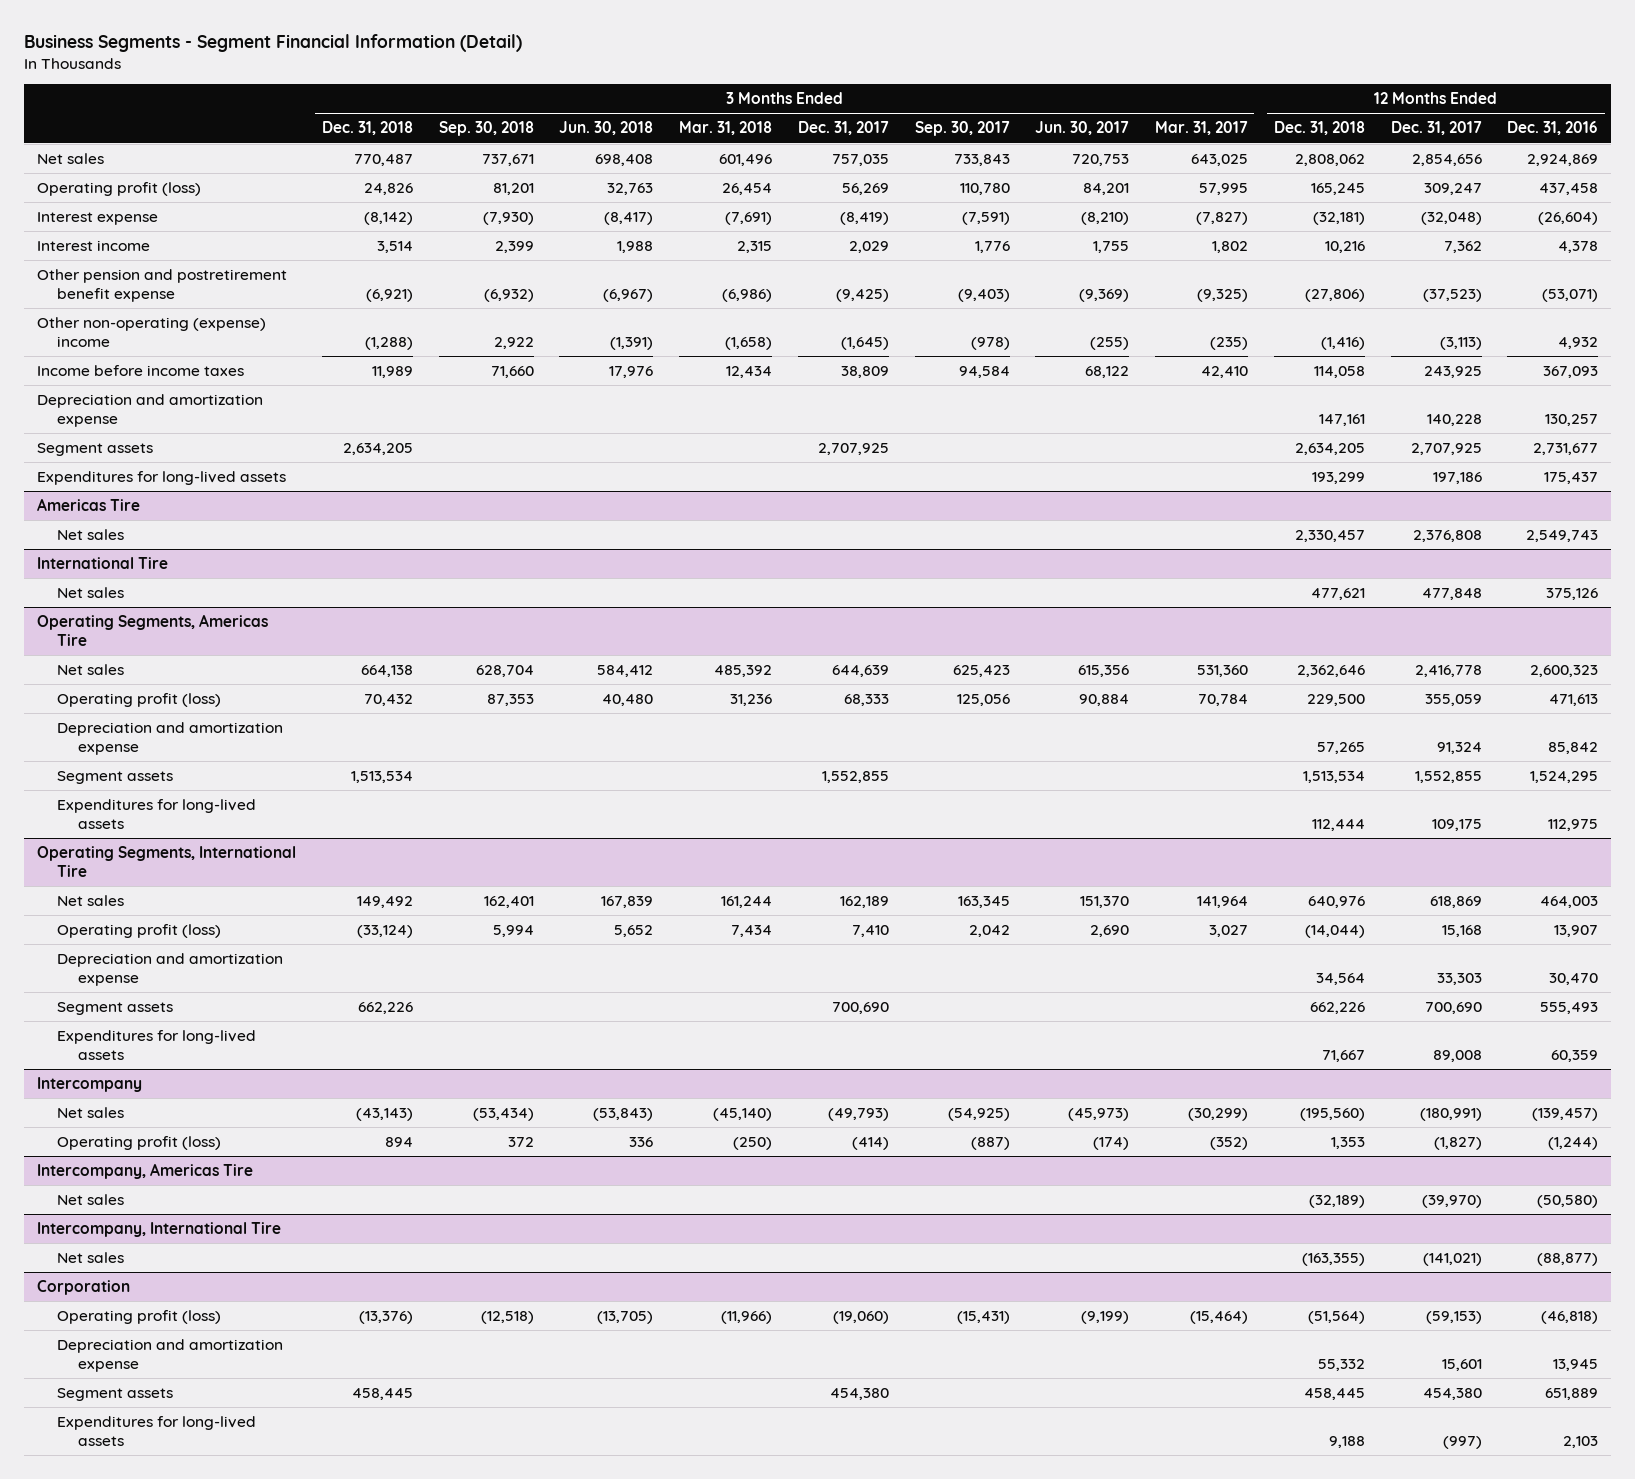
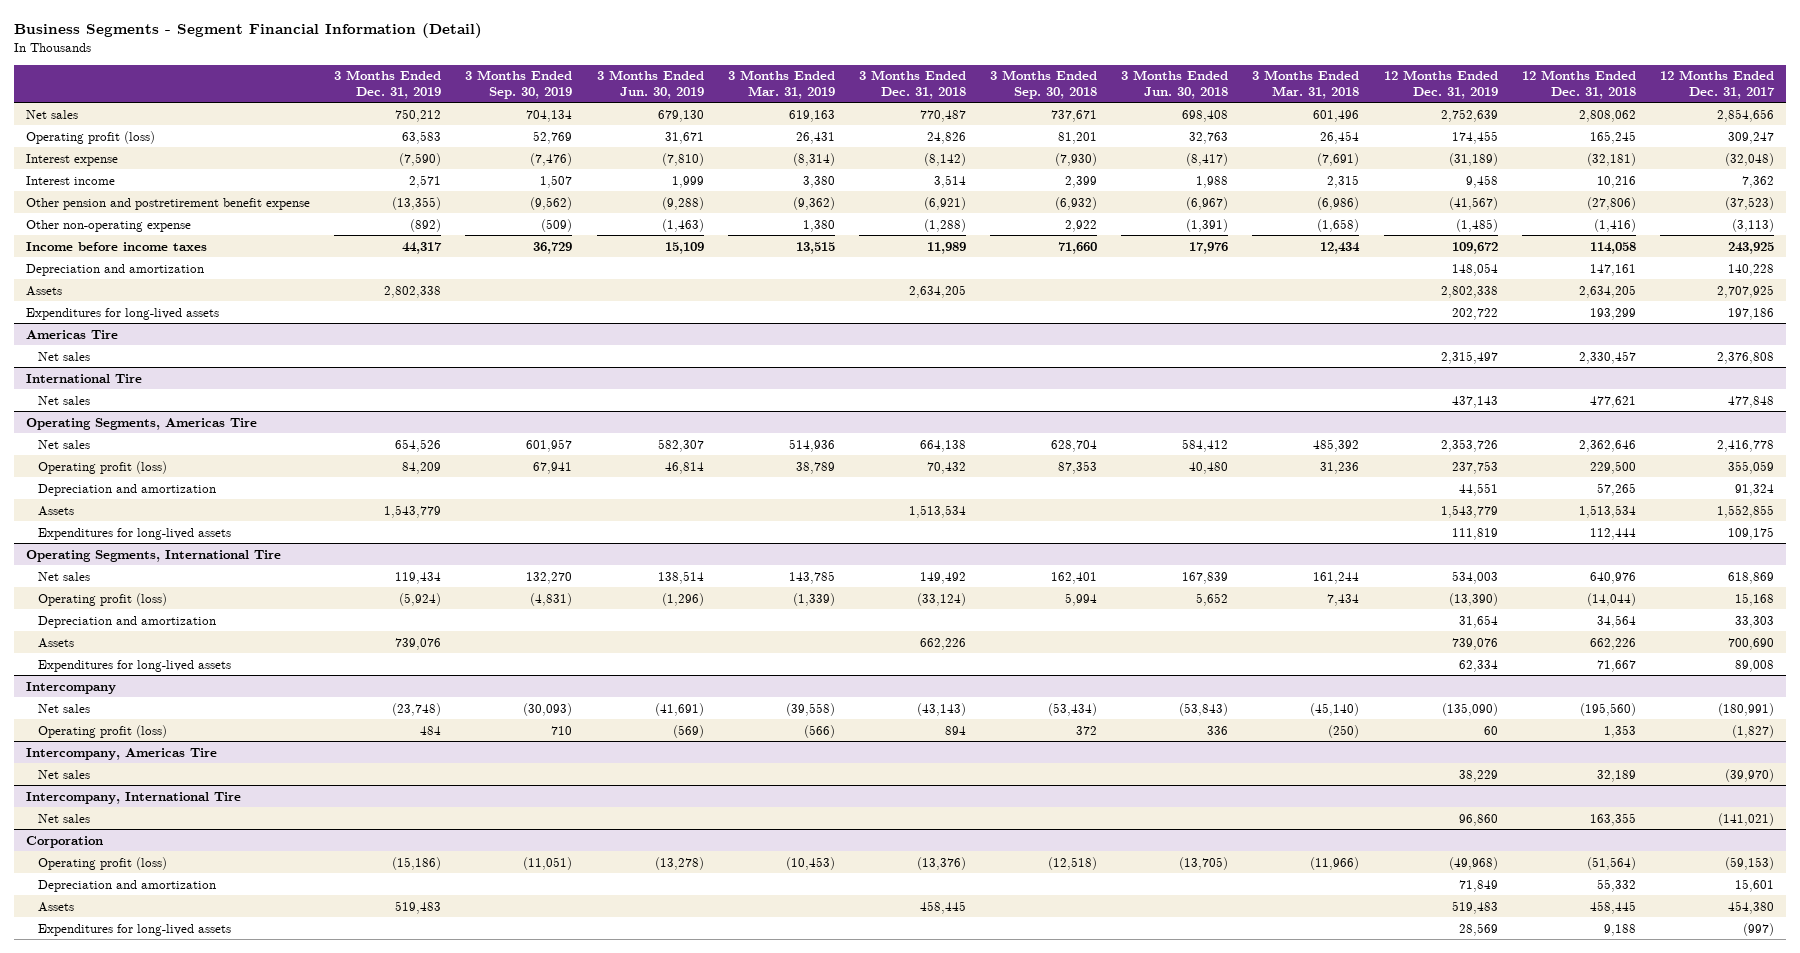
[797,121,889,136] Dec. 31, 2017 -> none
[914,121,1010,137] Sep. 30, 2017 -> none
[1035,121,1130,136] Jun. 30, 2017 -> none
[1155,121,1249,136] Mar. 31, 2017 -> none
[1507,121,1599,136] Dec. 31, 2016 -> none
none -> [334,70,442,99] 3 Months Ended Dec. 31, 2019
none -> [465,70,573,99] 3 Months Ended Sep. 30, 2019
none -> [596,70,704,99] 3 Months Ended Jun. 30, 2019
none -> [727,70,835,99] 3 Months Ended Mar. 31, 2019
none -> [1383,70,1498,99] 12 Months Ended Dec. 31, 2019
[37,317,267,347] Other non-operating (expense) income -> [26,219,192,232] Other non-operating expense
[37,394,264,427] Depreciation and amortization expense -> [26,263,205,276] Depreciation and amortization
[37,443,154,457] Segment assets -> [26,285,63,296] Assets
[57,722,284,755] Depreciation and amortization expense -> [38,483,217,496] Depreciation and amortization
[57,771,174,785] Segment assets -> [38,505,75,516] Assets
[57,953,284,986] Depreciation and amortization expense -> [38,615,217,628] Depreciation and amortization
[57,1002,174,1016] Segment assets -> [38,637,75,648] Assets
[1308,1195,1365,1209] (32,189) -> [1596,769,1636,782] 32,189
[1301,1253,1365,1267] (163,355) -> [1589,812,1636,826] 163,355
[57,1339,284,1372] Depreciation and amortization expense -> [38,879,217,892] Depreciation and amortization
[57,1388,174,1402] Segment assets -> [38,901,75,912] Assets

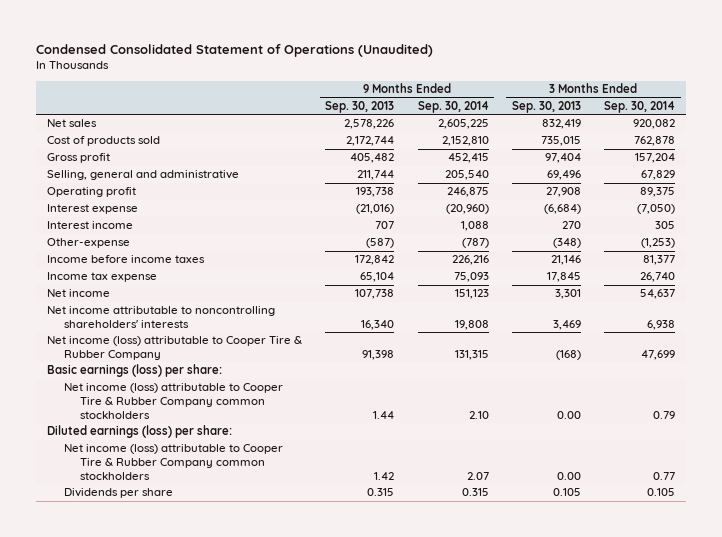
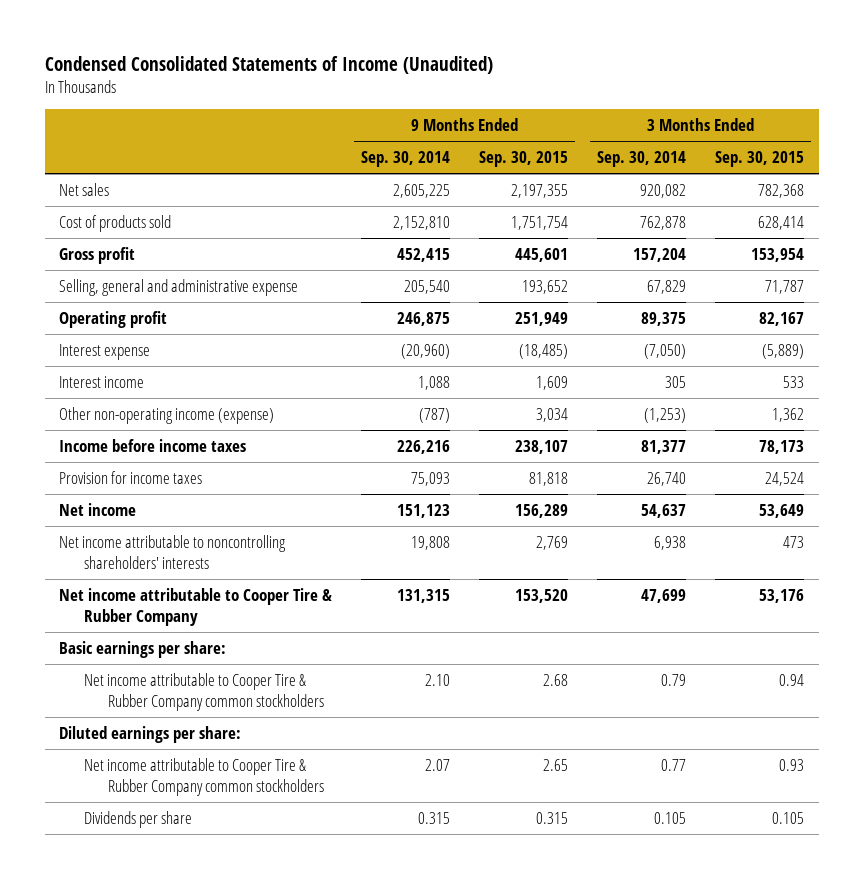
[35,43,433,57] Condensed Consolidated Statement of Operations (Unaudited) -> [44,55,493,74] Condensed Consolidated Statements of Income (Unaudited)
[325,100,395,113] Sep. 30, 2013 -> none
[511,100,581,113] Sep. 30, 2013 -> none
none -> [479,151,569,168] Sep. 30, 2015
none -> [715,151,805,168] Sep. 30, 2015
[47,170,240,181] Selling, general and administrative -> [59,278,299,296] Selling, general and administrative expense
[47,238,131,249] Other-expense -> [59,406,275,424] Other non-operating income (expense)
[47,272,158,283] Income tax expense -> [59,470,203,484] Provision for income taxes
[47,336,303,361] Net income (loss) attributable to Cooper Tire & Rubber Company -> [59,587,333,626] Net income attributable to Cooper Tire & Rubber Company
[47,364,223,378] Basic earnings (loss) per share: -> [59,640,227,658] Basic earnings per share:
[63,383,283,419] Net income (loss) attributable to Cooper Tire & Rubber Company common stockholders -> [83,672,325,711] Net income attributable to Cooper Tire & Rubber Company common stockholders
[47,425,233,439] Diluted earnings (loss) per share: -> [59,725,242,743] Diluted earnings per share:
[63,444,283,480] Net income (loss) attributable to Cooper Tire & Rubber Company common stockholders -> [83,757,325,796] Net income attributable to Cooper Tire & Rubber Company common stockholders

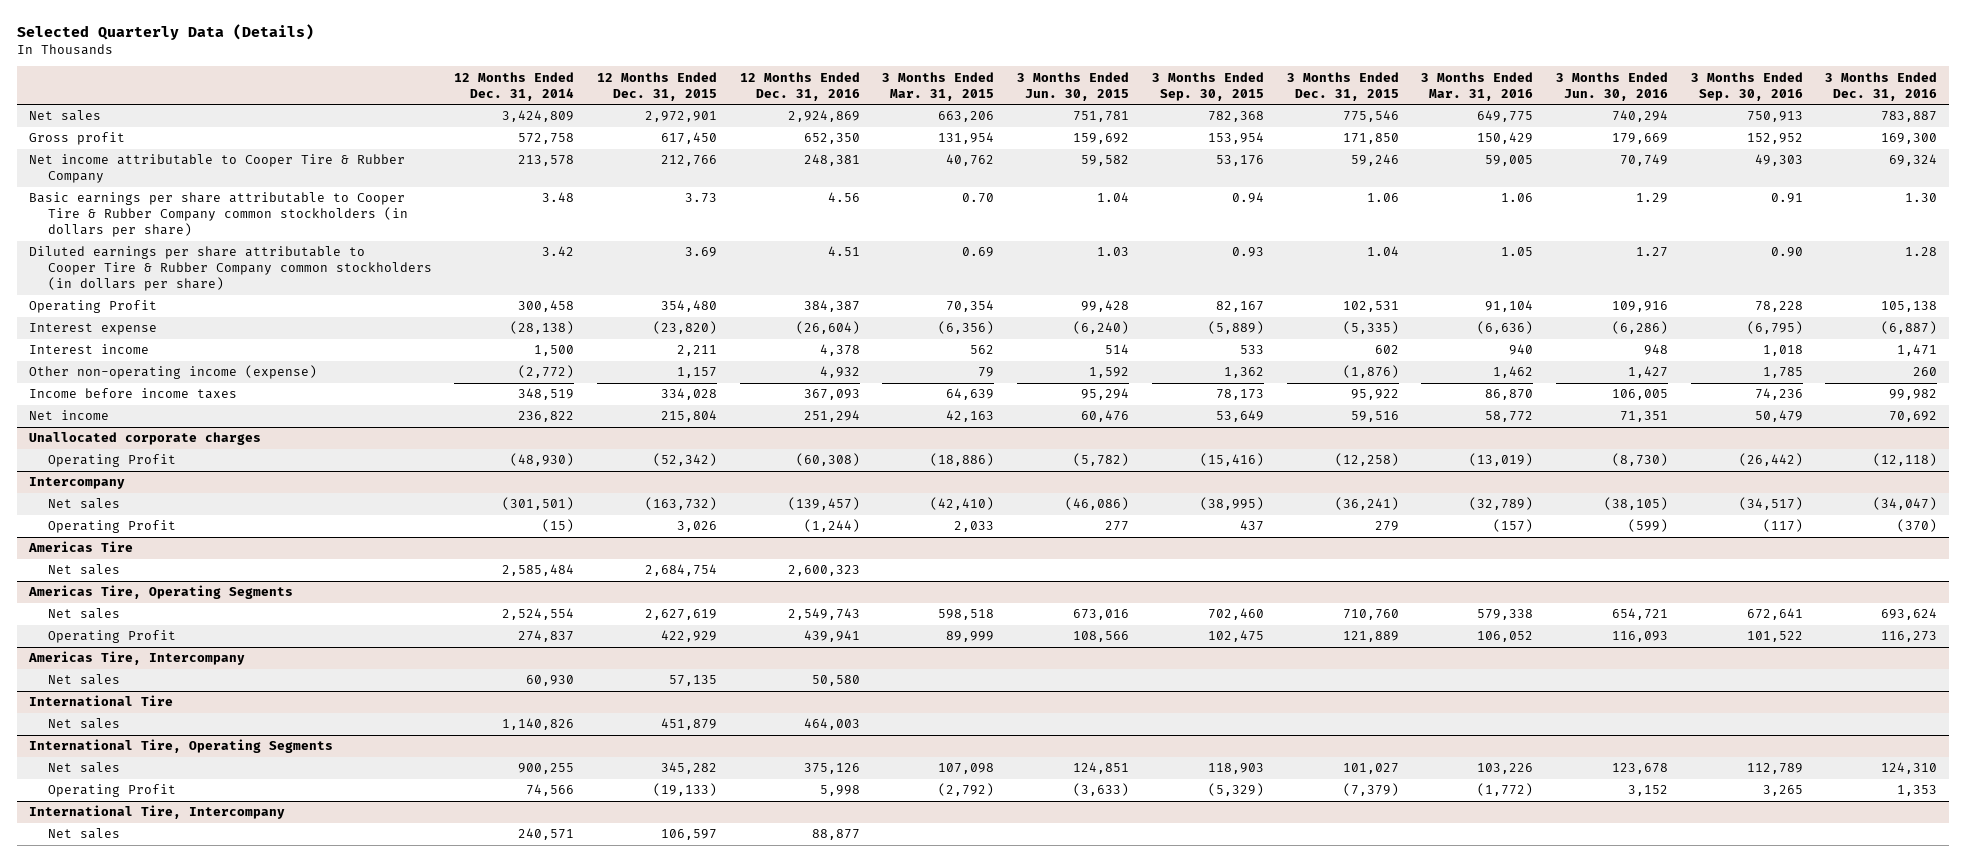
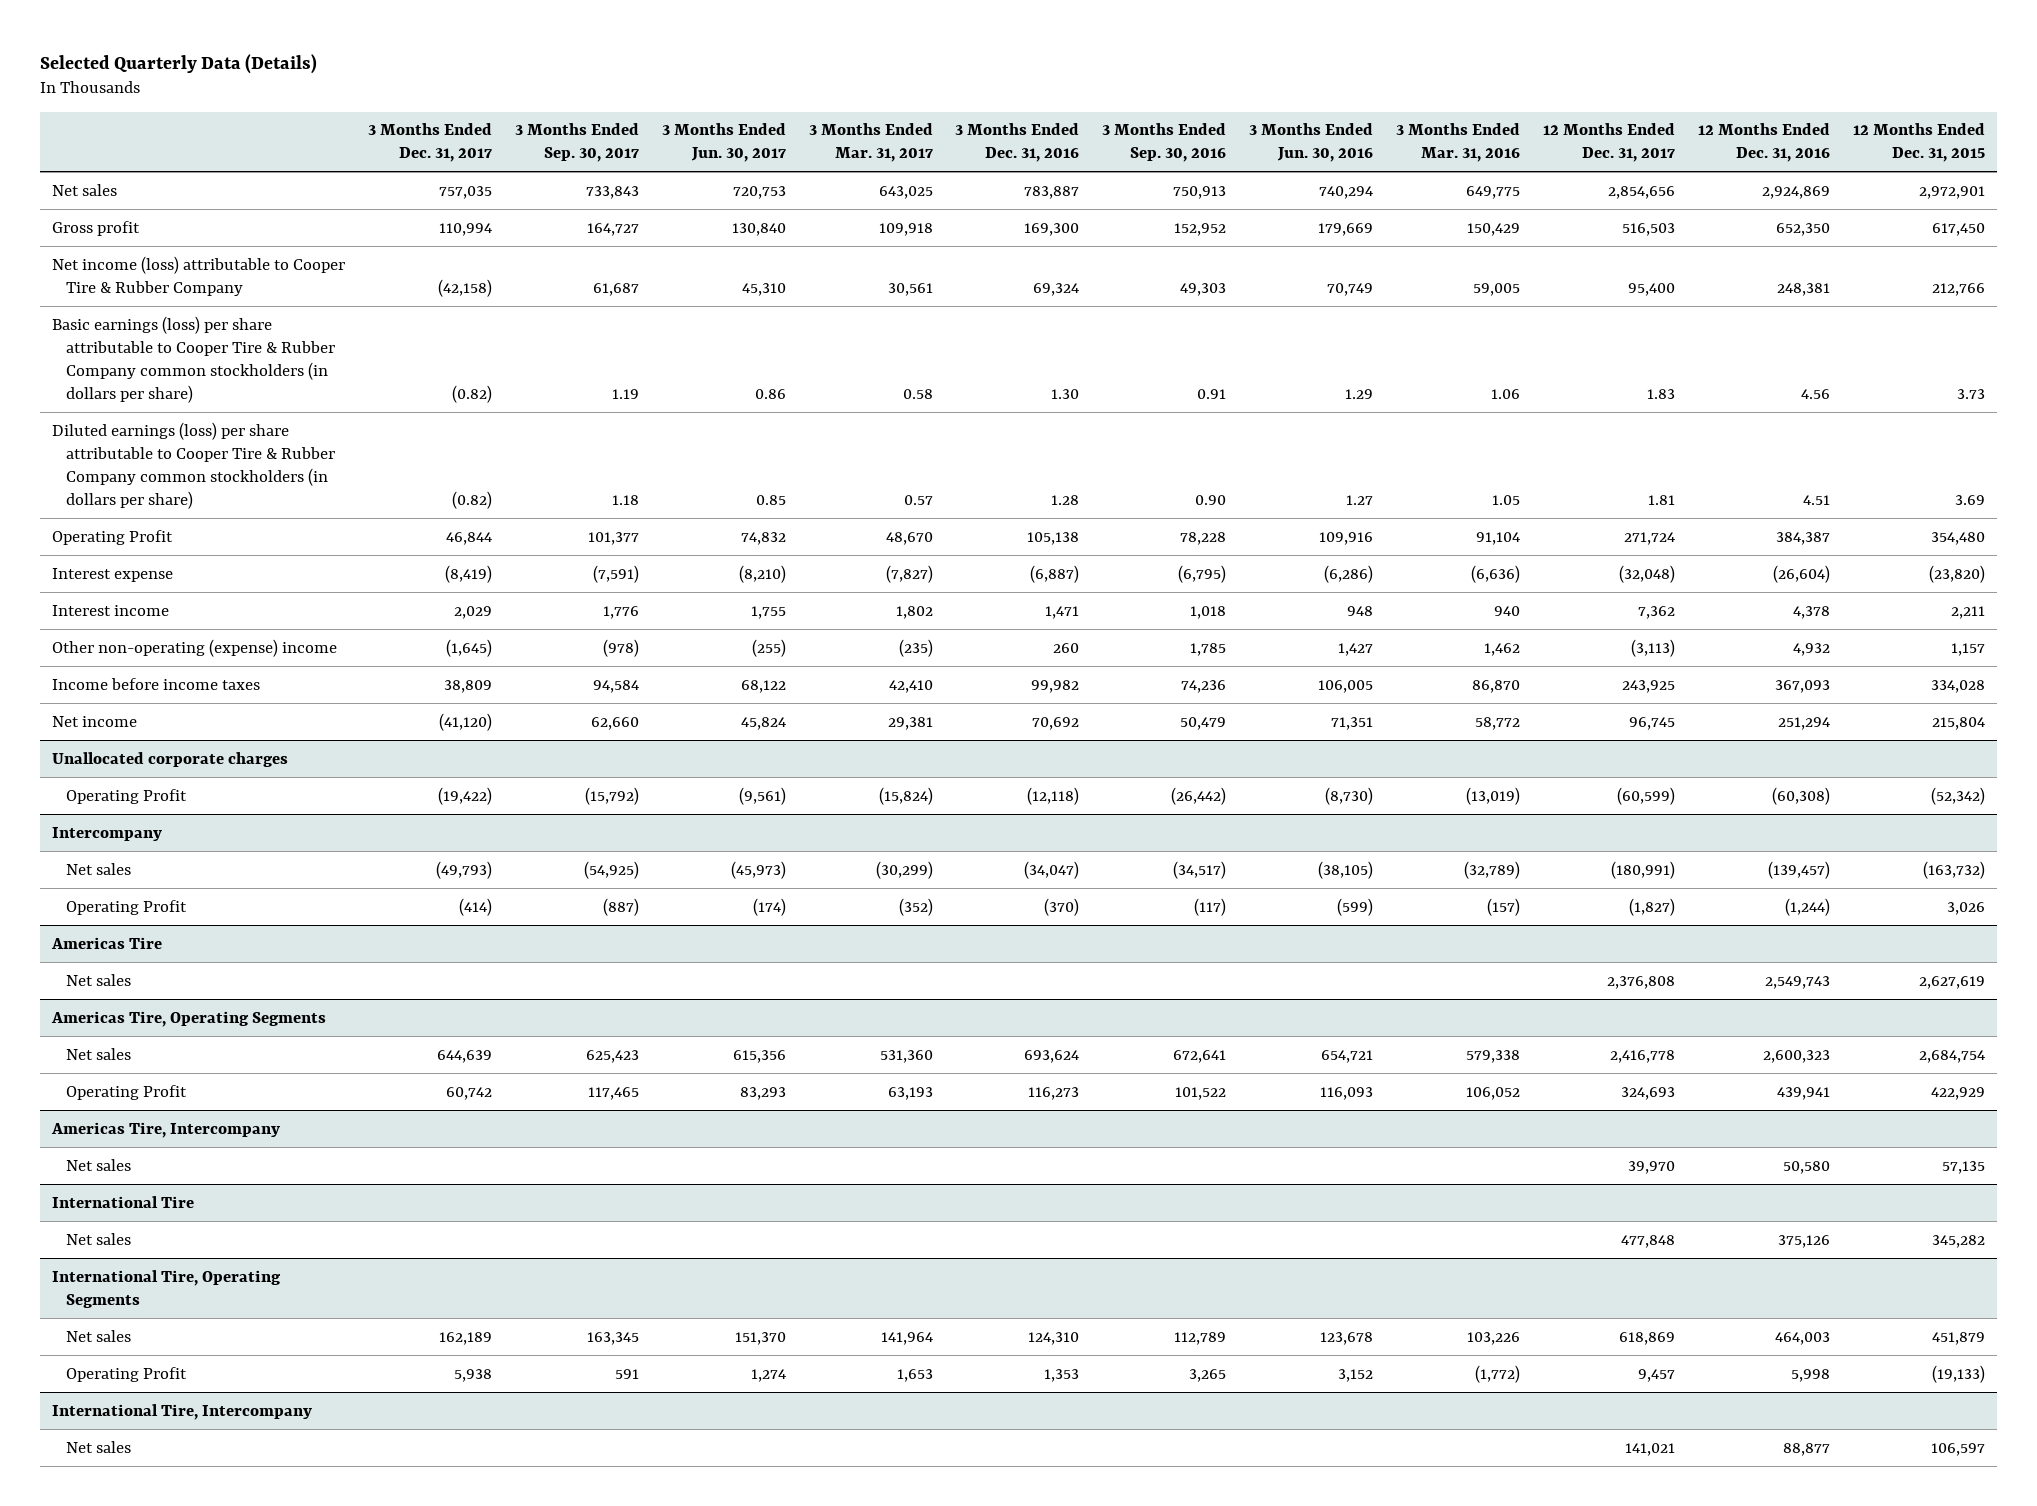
[454,71,575,101] 12 Months Ended Dec. 31, 2014 -> none
[882,71,995,101] 3 Months Ended Mar. 31, 2015 -> none
[1017,71,1130,101] 3 Months Ended Jun. 30, 2015 -> none
[1151,71,1264,101] 3 Months Ended Sep. 30, 2015 -> none
[1286,71,1399,101] 3 Months Ended Dec. 31, 2015 -> none
none -> [367,123,492,163] 3 Months Ended Dec. 31, 2017
none -> [514,123,639,163] 3 Months Ended Sep. 30, 2017
none -> [661,123,786,163] 3 Months Ended Jun. 30, 2017
none -> [808,123,933,163] 3 Months Ended Mar. 31, 2017
none -> [1543,123,1676,163] 12 Months Ended Dec. 31, 2017
[28,154,405,184] Net income attributable to Cooper Tire & Rubber Company -> [51,255,345,296] Net income (loss) attributable to Cooper Tire & Rubber Company
[28,192,408,238] Basic earnings per share attributable to Cooper Tire & Rubber Company common stockholders (in dollars per share) -> [51,315,335,403] Basic earnings (loss) per share attributable to Cooper Tire & Rubber Company common stockholders (in dollars per share)
[28,246,432,292] Diluted earnings per share attributable to Cooper Tire & Rubber Company common stockholders (in dollars per share) -> [51,421,335,509] Diluted earnings (loss) per share attributable to Cooper Tire & Rubber Company common stockholders (in dollars per share)
[28,365,317,380] Other non-operating income (expense) -> [51,638,337,657] Other non-operating (expense) income
[644,564,717,577] 2,684,754 -> [1919,975,1986,989] 2,627,619
[787,565,860,577] 2,600,323 -> [1765,975,1831,989] 2,549,743
[644,609,717,621] 2,627,619 -> [1919,1049,1986,1063] 2,684,754
[787,608,860,621] 2,549,743 -> [1763,1049,1831,1063] 2,600,323
[660,718,717,731] 451,879 -> [1932,1234,1986,1248] 345,282
[803,718,860,731] 464,003 -> [1778,1234,1831,1248] 375,126
[660,762,717,775] 345,282 -> [1932,1331,1986,1345] 451,879
[803,763,860,775] 375,126 -> [1775,1331,1831,1345] 464,003

